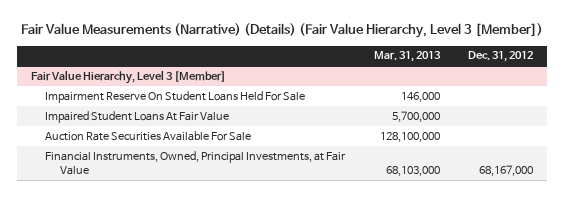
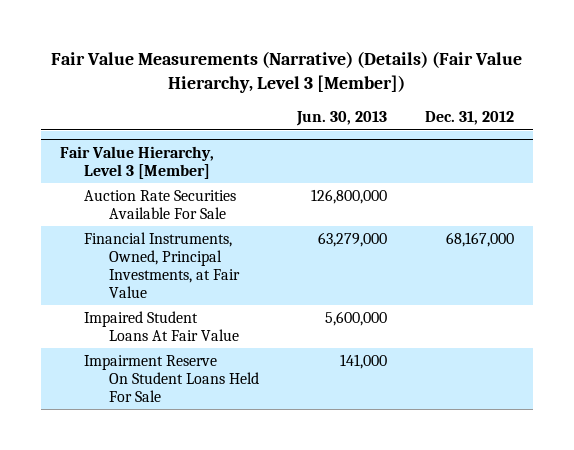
[373,51,441,63] Mar. 31, 2013 -> none
none -> [295,111,387,127] Jun. 30, 2013
[45,110,230,123] Impaired Student Loans At Fair Value -> [84,310,239,341] Impaired Student Loans At Fair Value
[45,90,306,103] Impairment Reserve On Student Loans Held For Sale -> [84,354,259,402] Impairment Reserve On Student Loans Held For Sale

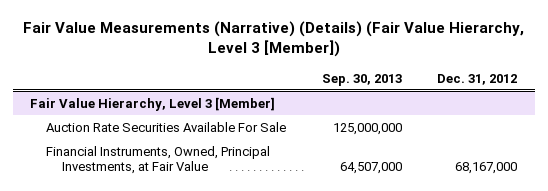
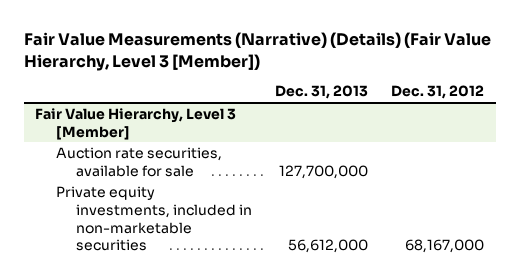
[321,73,402,86] Sep. 30, 2013 -> none
none -> [275,85,369,100] Dec. 31, 2013
[46,121,287,132] Auction Rate Securities Available For Sale -> [55,146,222,177] Auction rate securities, available for sale
[46,145,271,174] Financial Instruments, Owned, Principal Investments, at Fair Value -> [55,185,253,252] Private equity investments, included in non-marketable securities

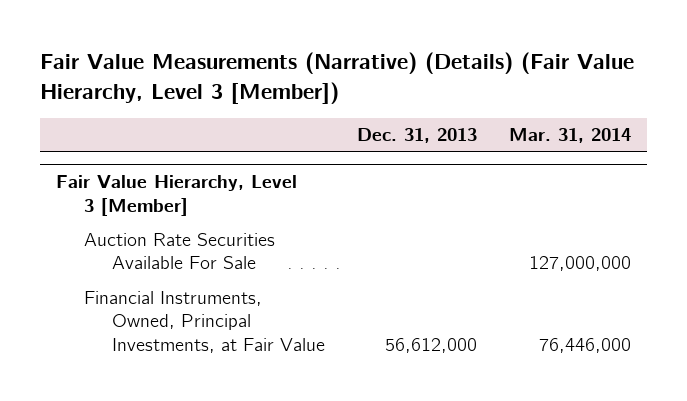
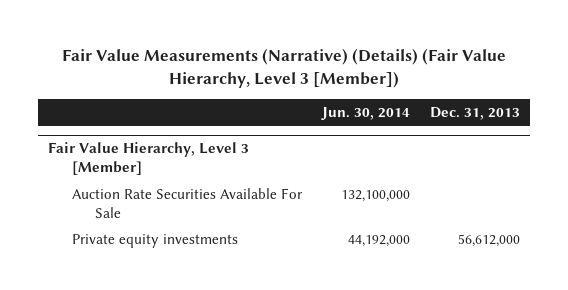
[508,128,631,144] Mar. 31, 2014 -> none
none -> [320,106,410,120] Jun. 30, 2014
[83,290,325,353] Financial Instruments, Owned, Principal Investments, at Fair Value -> [71,234,238,249] Private equity investments

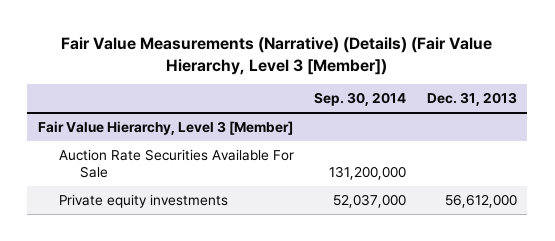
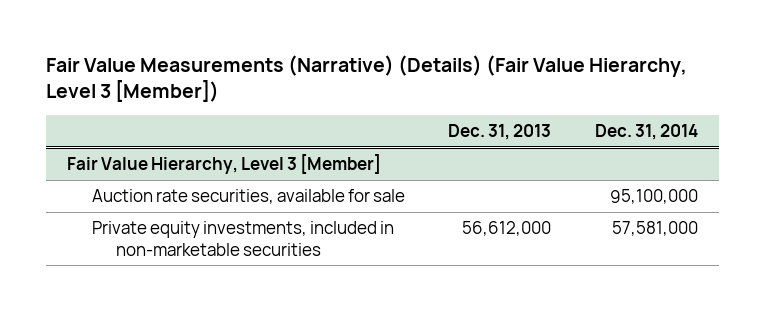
[314,92,407,107] Sep. 30, 2014 -> none
none -> [594,123,698,140] Dec. 31, 2014
[58,148,294,179] Auction Rate Securities Available For Sale -> [91,189,405,205] Auction rate securities, available for sale
[58,193,228,208] Private equity investments -> [91,221,394,256] Private equity investments, included in non-marketable securities

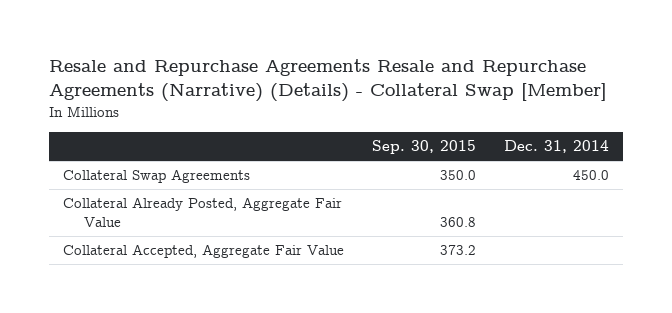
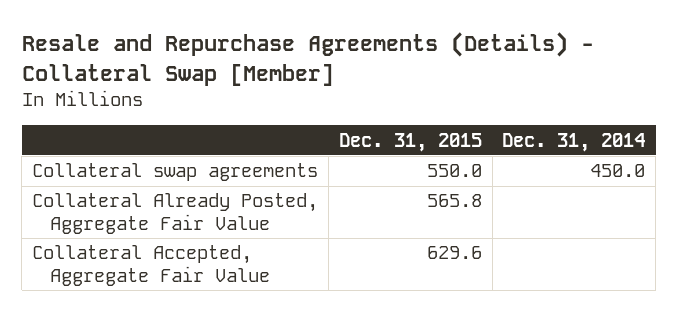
[48,59,607,103] Resale and Repurchase Agreements Resale and Repurchase Agreements (Narrative) (Details) - Collateral Swap [Member] -> [21,32,594,86] Resale and Repurchase Agreements (Details) - Collateral Swap [Member]
[371,140,476,155] Sep. 30, 2015 -> none
none -> [338,132,482,152] Dec. 31, 2015
[62,169,250,184] Collateral Swap Agreements -> [32,163,319,182] Collateral swap agreements

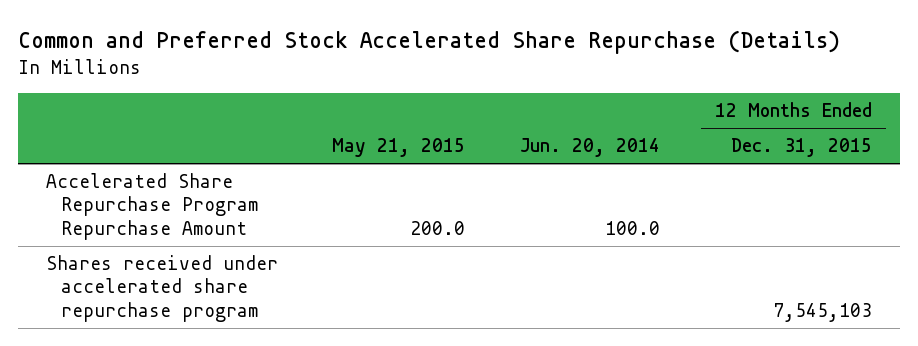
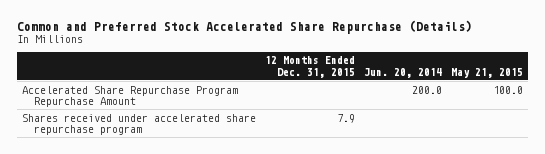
[410,220,466,235] 200.0 -> [493,85,524,94] 100.0
[605,220,661,235] 100.0 -> [411,85,442,94] 200.0
[773,302,873,322] 7,545,103 -> [336,113,355,123] 7.9

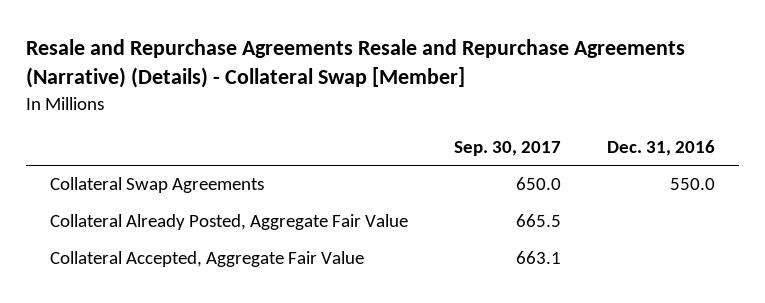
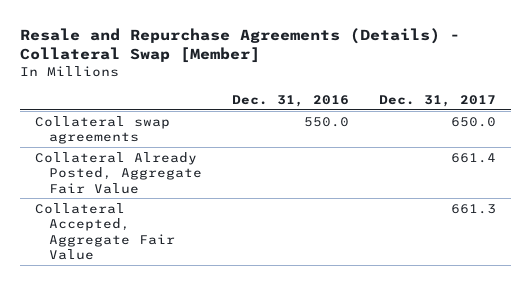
[26,39,686,89] Resale and Repurchase Agreements Resale and Repurchase Agreements (Narrative) (Details) - Collateral Swap [Member] -> [20,27,461,64] Resale and Repurchase Agreements (Details) - Collateral Swap [Member]
[454,140,562,156] Sep. 30, 2017 -> none
none -> [379,94,497,107] Dec. 31, 2017
[49,177,264,194] Collateral Swap Agreements -> [35,115,171,145] Collateral swap agreements

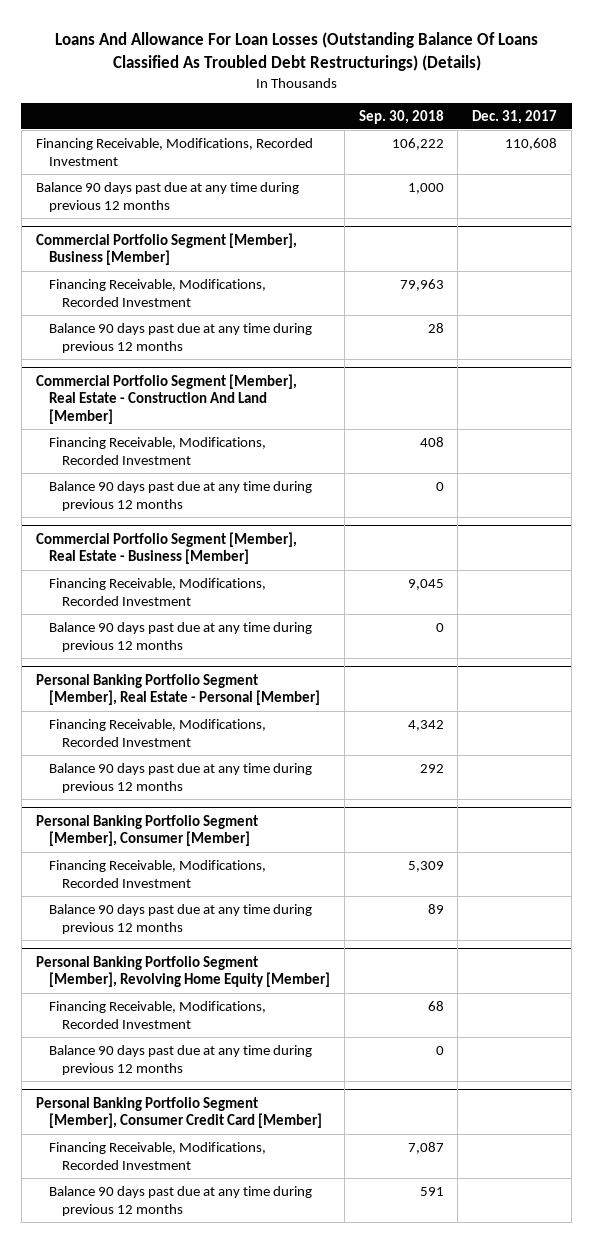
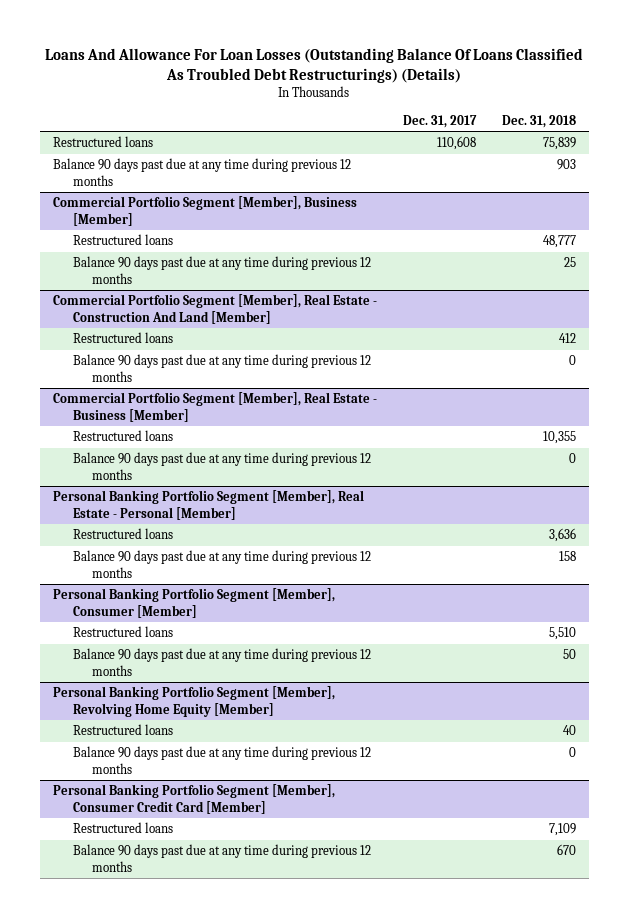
[358,109,444,124] Sep. 30, 2018 -> none
none -> [502,114,577,128] Dec. 31, 2018
[35,137,313,166] Financing Receivable, Modifications, Recorded Investment -> [52,136,153,148] Restructured loans
[48,278,266,307] Financing Receivable, Modifications, Recorded Investment -> [72,234,173,246] Restructured loans
[48,436,266,465] Financing Receivable, Modifications, Recorded Investment -> [72,332,173,344] Restructured loans
[48,577,266,606] Financing Receivable, Modifications, Recorded Investment -> [72,430,173,442] Restructured loans
[48,718,266,747] Financing Receivable, Modifications, Recorded Investment -> [72,528,173,540] Restructured loans
[48,859,266,888] Financing Receivable, Modifications, Recorded Investment -> [72,626,173,638] Restructured loans
[48,1000,266,1029] Financing Receivable, Modifications, Recorded Investment -> [72,724,173,736] Restructured loans
[48,1141,266,1170] Financing Receivable, Modifications, Recorded Investment -> [72,822,173,834] Restructured loans

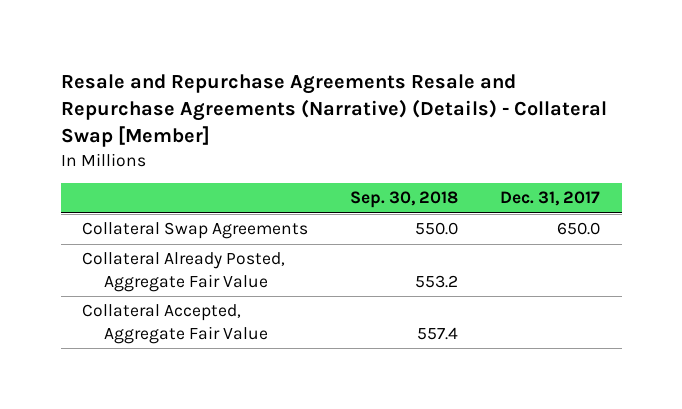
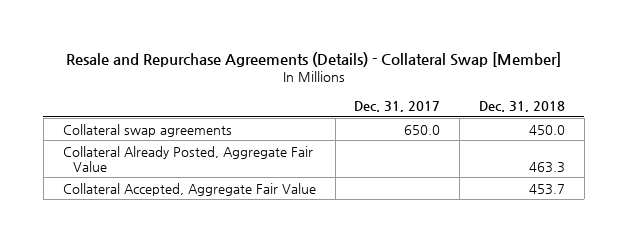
[60,73,607,148] Resale and Repurchase Agreements Resale and Repurchase Agreements (Narrative) (Details) - Collateral Swap [Member] -> [65,51,561,67] Resale and Repurchase Agreements (Details) - Collateral Swap [Member]
[350,191,459,209] Sep. 30, 2018 -> none
none -> [478,101,565,113] Dec. 31, 2018
[81,222,308,240] Collateral Swap Agreements -> [62,123,232,137] Collateral swap agreements

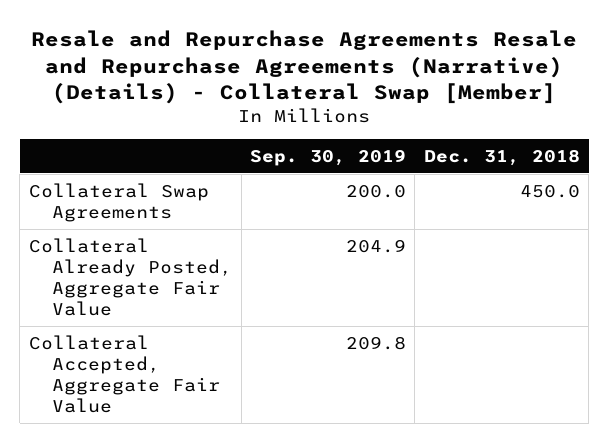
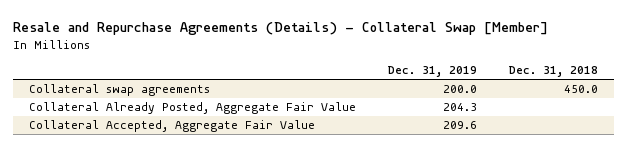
[31,30,578,105] Resale and Repurchase Agreements Resale and Repurchase Agreements (Narrative) (Details) - Collateral Swap [Member] -> [13,22,549,36] Resale and Repurchase Agreements (Details) - Collateral Swap [Member]
[250,148,407,166] Sep. 30, 2019 -> none
none -> [388,66,478,78] Dec. 31, 2019
[28,182,209,222] Collateral Swap Agreements -> [29,84,211,97] Collateral swap agreements

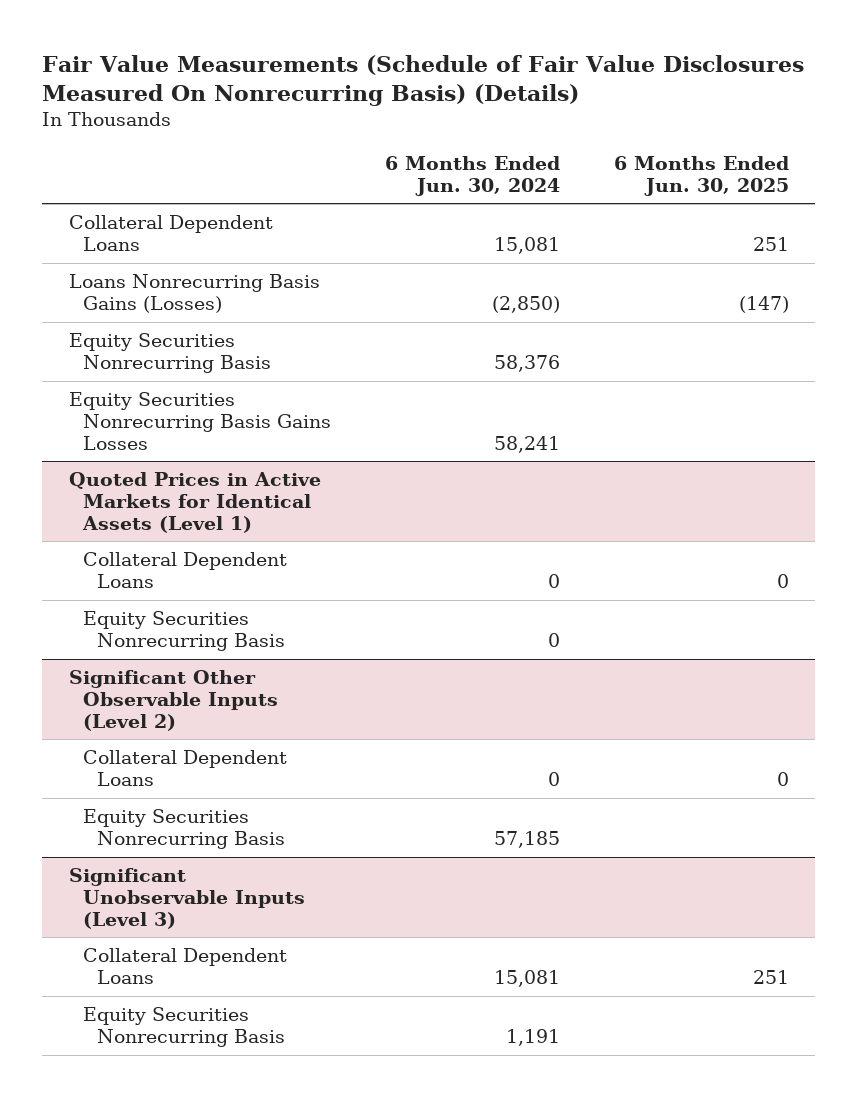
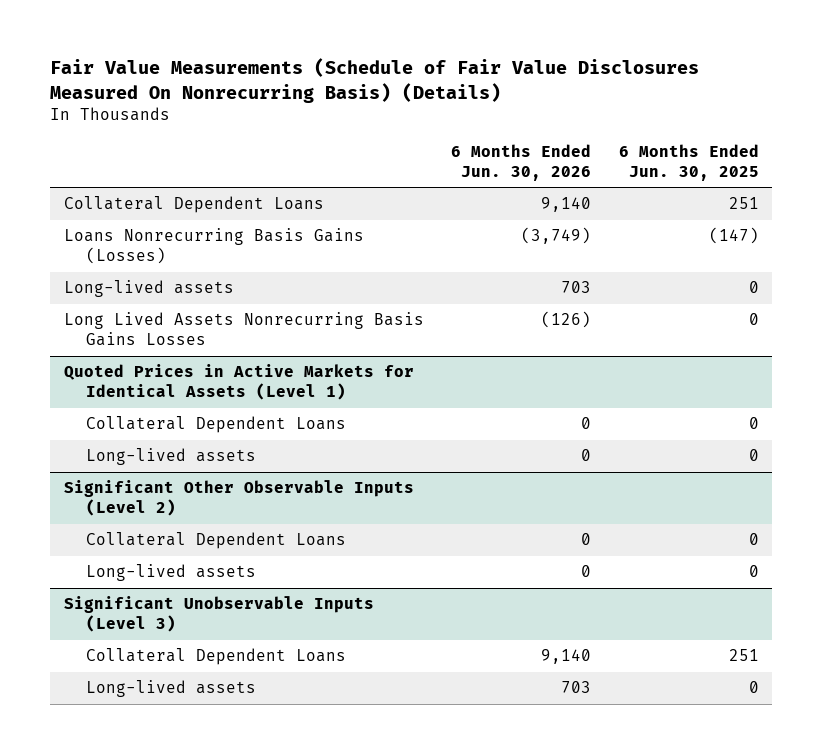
[384,156,560,196] 6 Months Ended Jun. 30, 2024 -> none
none -> [451,143,592,181] 6 Months Ended Jun. 30, 2026
[69,333,272,374] Equity Securities Nonrecurring Basis -> none
[69,392,332,450] Equity Securities Nonrecurring Basis Gains Losses -> none
none -> [63,280,234,298] Long-lived assets
none -> [63,312,424,347] Long Lived Assets Nonrecurring Basis Gains Losses
[83,611,286,652] Equity Securities Nonrecurring Basis -> none
none -> [85,448,256,466] Long-lived assets
[83,809,286,850] Equity Securities Nonrecurring Basis -> none
none -> [85,564,256,582] Long-lived assets
[83,1007,286,1048] Equity Securities Nonrecurring Basis -> none
none -> [85,680,256,698] Long-lived assets

